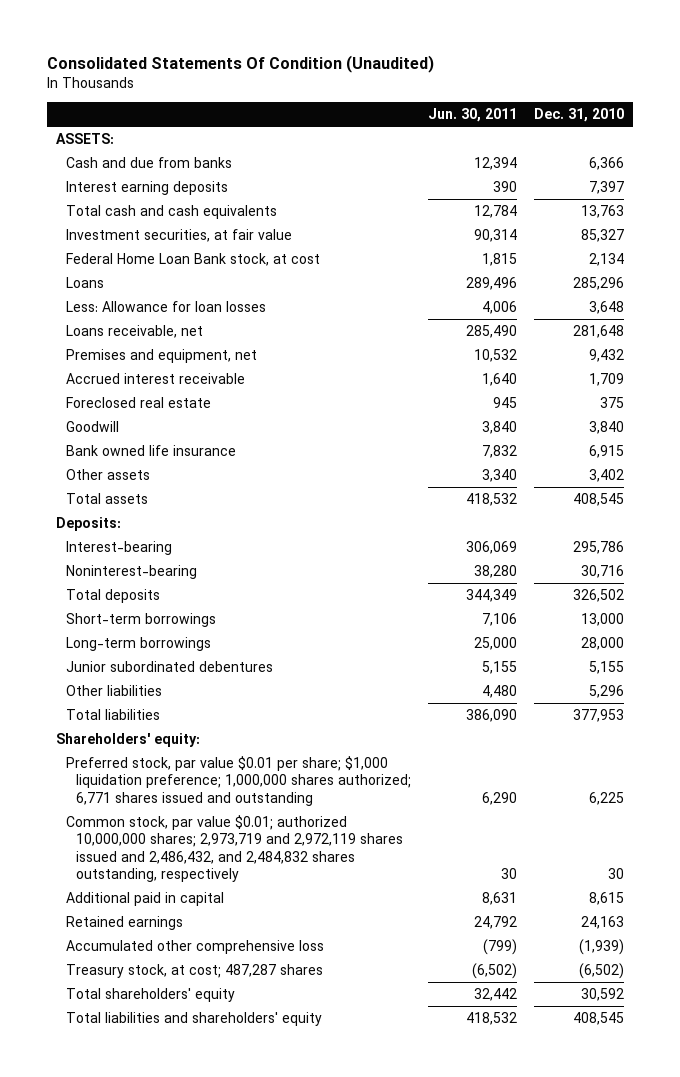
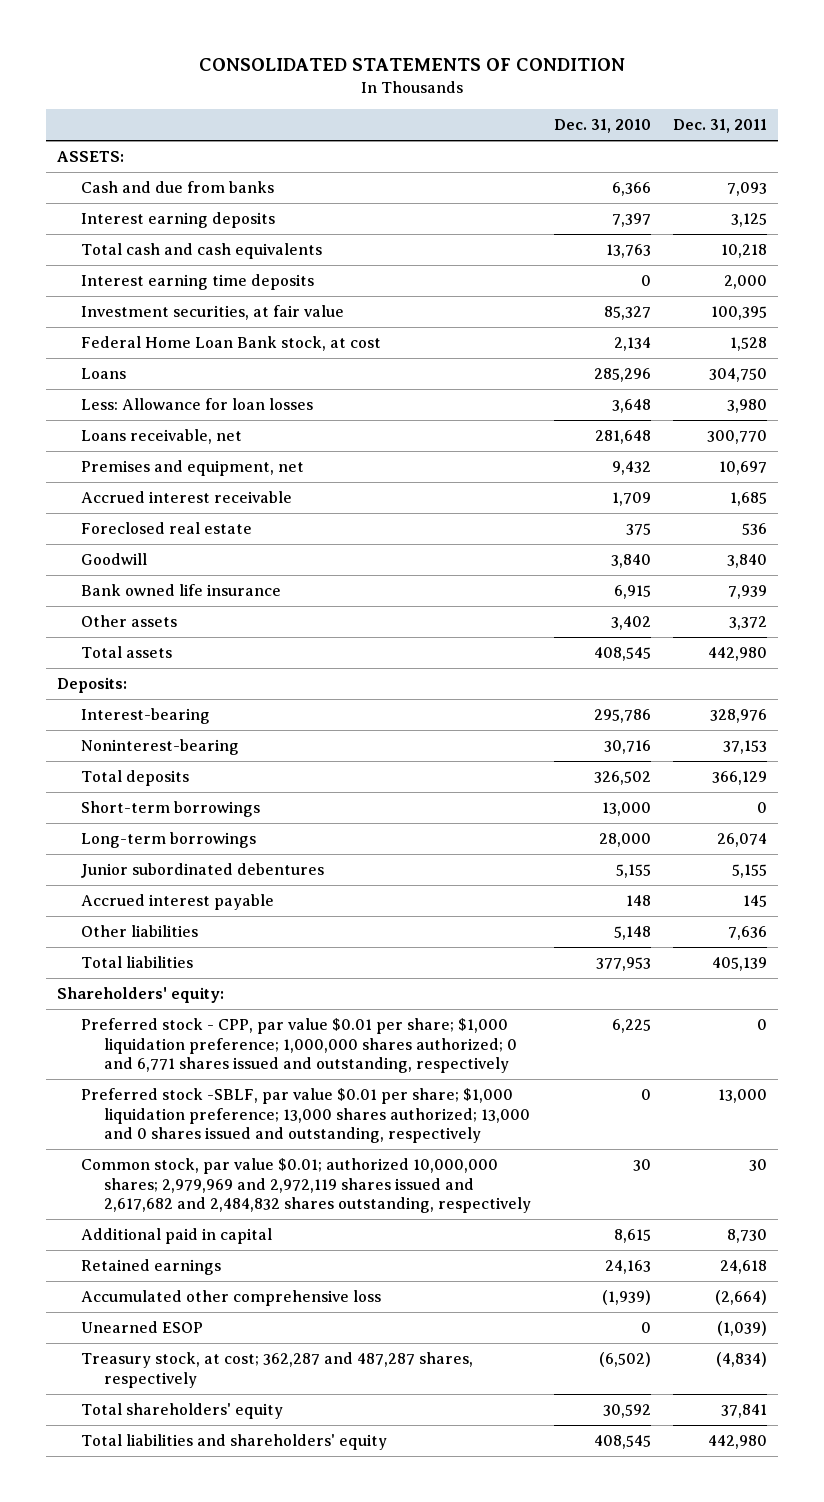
[47,55,435,74] Consolidated Statements Of Condition (Unaudited) -> [199,57,626,71] CONSOLIDATED STATEMENTS OF CONDITION
[428,108,518,123] Jun. 30, 2011 -> none
none -> [673,119,768,134] Dec. 31, 2011
none -> [80,274,314,291] Interest earning time deposits
none -> [80,894,274,911] Accrued interest payable
[589,685,625,699] 5,296 -> [613,926,651,941] 5,148
[65,756,412,806] Preferred stock, par value $0.01 per share; $1,000 liquidation preference; 1,000,000 shares authorized; 6,771 shares issued and outstanding -> [80,1018,518,1074] Preferred stock - CPP, par value $0.01 per share; $1,000 liquidation preference; 1,000,000 shares authorized; 0 and 6,771 shares issued and outstanding, respectively
none -> [80,1088,531,1144] Preferred stock -SBLF, par value $0.01 per share; $1,000 liquidation preference; 13,000 shares authorized; 13,000 and 0 shares issued and outstanding, respectively
[65,815,404,882] Common stock, par value $0.01; authorized 10,000,000 shares; 2,973,719 and 2,972,119 shares issued and 2,486,432, and 2,484,832 shares outstanding, respectively -> [80,1158,532,1214] Common stock, par value $0.01; authorized 10,000,000 shares; 2,979,969 and 2,972,119 shares issued and 2,617,682 and 2,484,832 shares outstanding, respectively
none -> [80,1321,203,1334] Unearned ESOP
[65,964,323,979] Treasury stock, at cost; 487,287 shares -> [80,1352,473,1388] Treasury stock, at cost; 362,287 and 487,287 shares, respectively

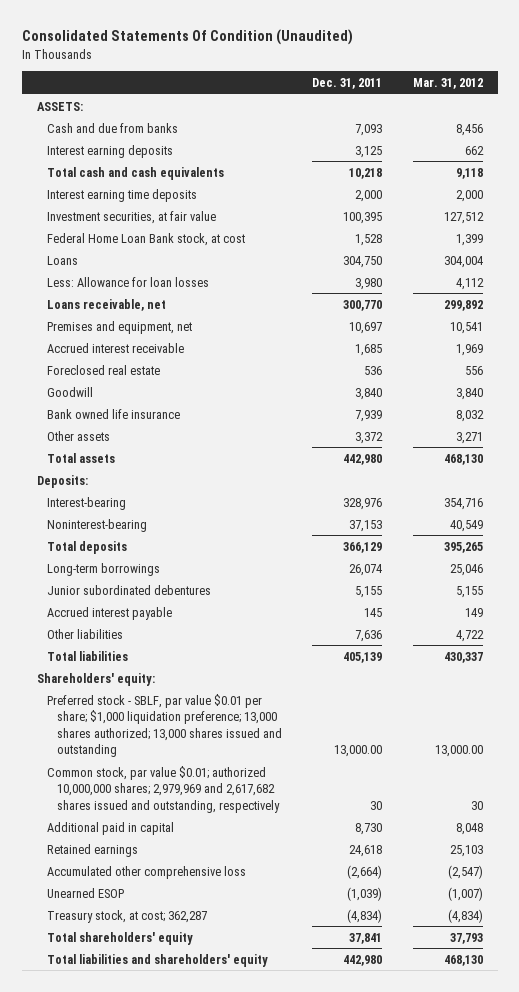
[199,57,626,71] CONSOLIDATED STATEMENTS OF CONDITION -> [21,29,353,46] Consolidated Statements Of Condition (Unaudited)
[553,119,651,134] Dec. 31, 2010 -> none
none -> [412,78,483,90] Mar. 31, 2012
[80,801,260,818] Short-term borrowings -> none
[80,1018,518,1074] Preferred stock - CPP, par value $0.01 per share; $1,000 liquidation preference; 1,000,000 shares authorized; 0 and 6,771 shares issued and outstanding, respectively -> none
[80,1088,531,1144] Preferred stock -SBLF, par value $0.01 per share; $1,000 liquidation preference; 13,000 shares authorized; 13,000 and 0 shares issued and outstanding, respectively -> [47,693,283,758] Preferred stock - SBLF, par value $0.01 per share; $1,000 liquidation preference; 13,000 shares authorized; 13,000 shares issued and outstanding
[718,1089,768,1104] 13,000 -> [334,745,383,758] 13,000.00
[80,1158,532,1214] Common stock, par value $0.01; authorized 10,000,000 shares; 2,979,969 and 2,972,119 shares issued and 2,617,682 and 2,484,832 shares outstanding, respectively -> [47,765,281,813] Common stock, par value $0.01; authorized 10,000,000 shares; 2,979,969 and 2,617,682 shares issued and outstanding, respectively
[80,1352,473,1388] Treasury stock, at cost; 362,287 and 487,287 shares, respectively -> [47,909,208,923] Treasury stock, at cost; 362,287

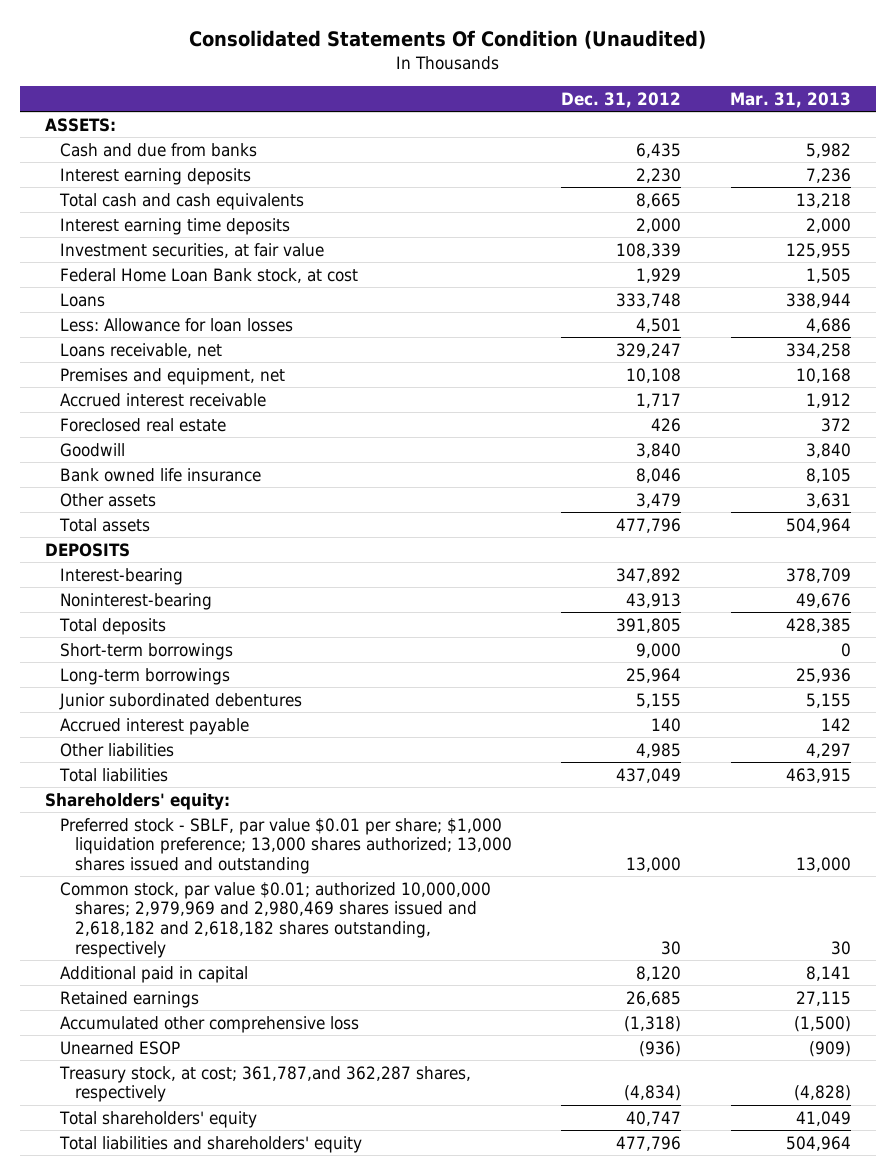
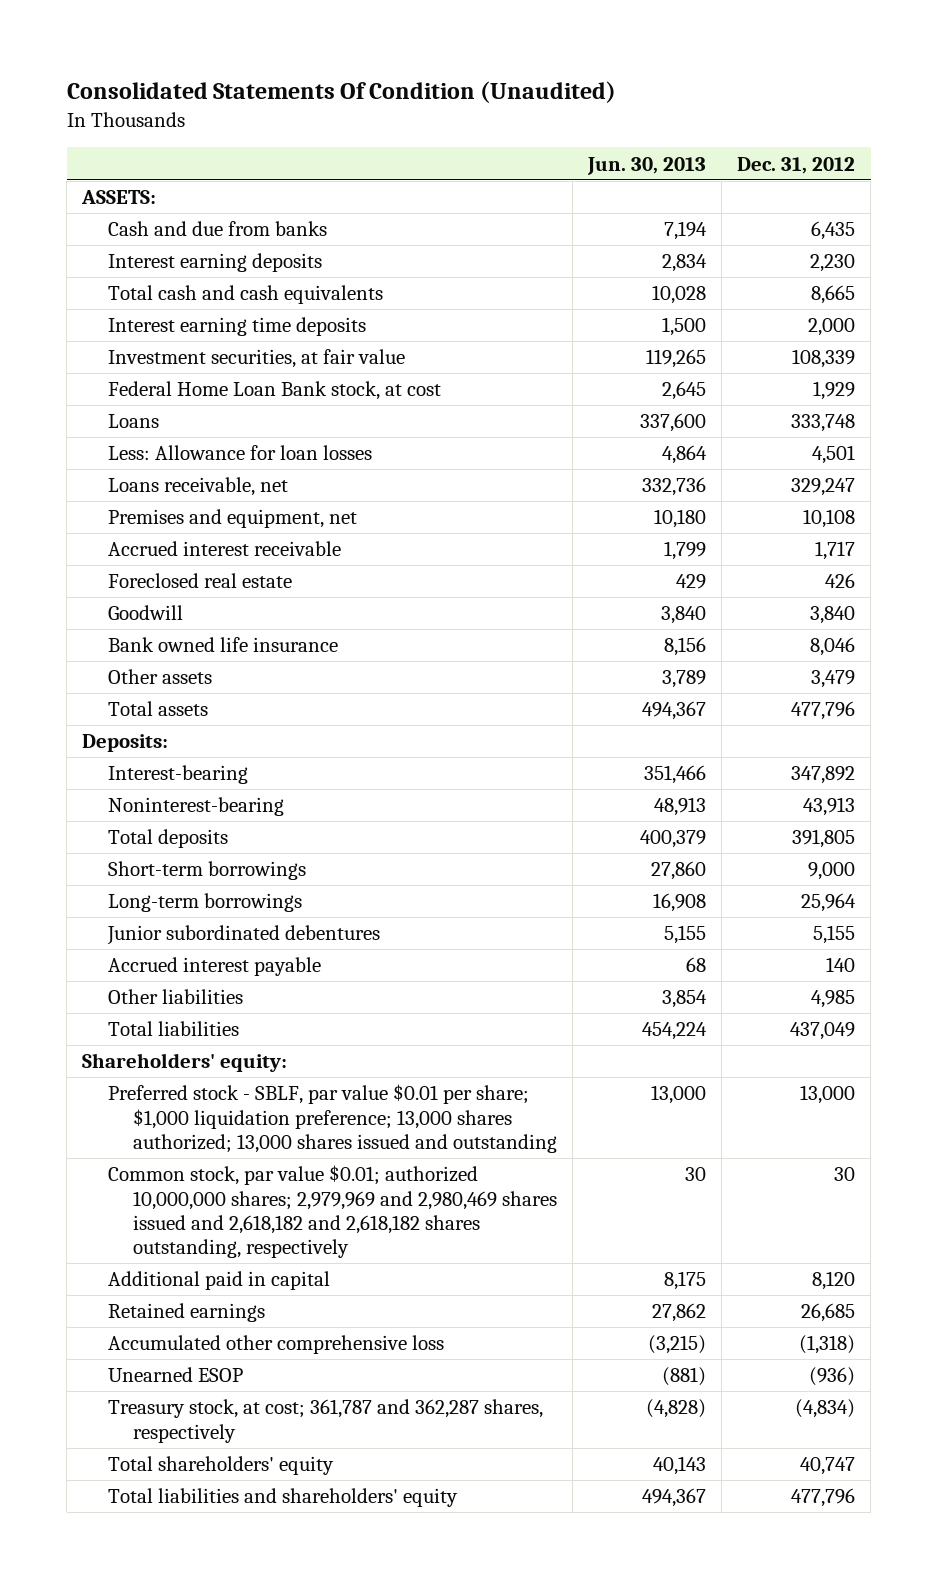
[730,91,852,108] Mar. 31, 2013 -> none
none -> [587,156,707,175] Jun. 30, 2013
[44,542,130,557] DEPOSITS -> [82,734,169,753] Deposits:
[58,1065,471,1103] Treasury stock, at cost; 361,787,and 362,287 shares, respectively -> [107,1399,543,1443] Treasury stock, at cost; 361,787 and 362,287 shares, respectively

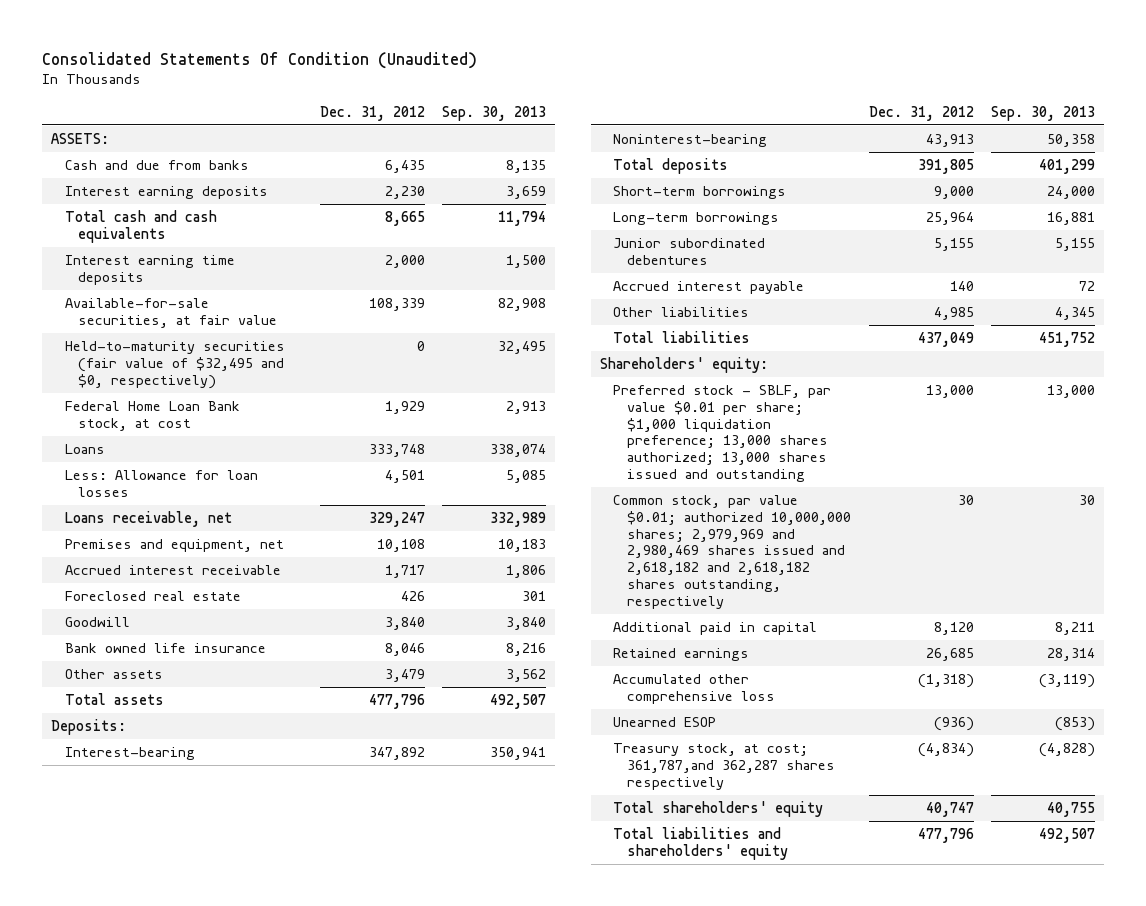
[587,156,707,175] Jun. 30, 2013 -> none
none -> [442,105,547,121] Sep. 30, 2013
[107,349,405,369] Investment securities, at fair value -> [64,298,278,328] Available-for-sale securities, at fair value
none -> [64,341,285,389] Held-to-maturity securities (fair value of $32,495 and $0, respectively)
[107,1399,543,1443] Treasury stock, at cost; 361,787 and 362,287 shares, respectively -> [613,743,835,790] Treasury stock, at cost; 361,787,and 362,287 shares respectively

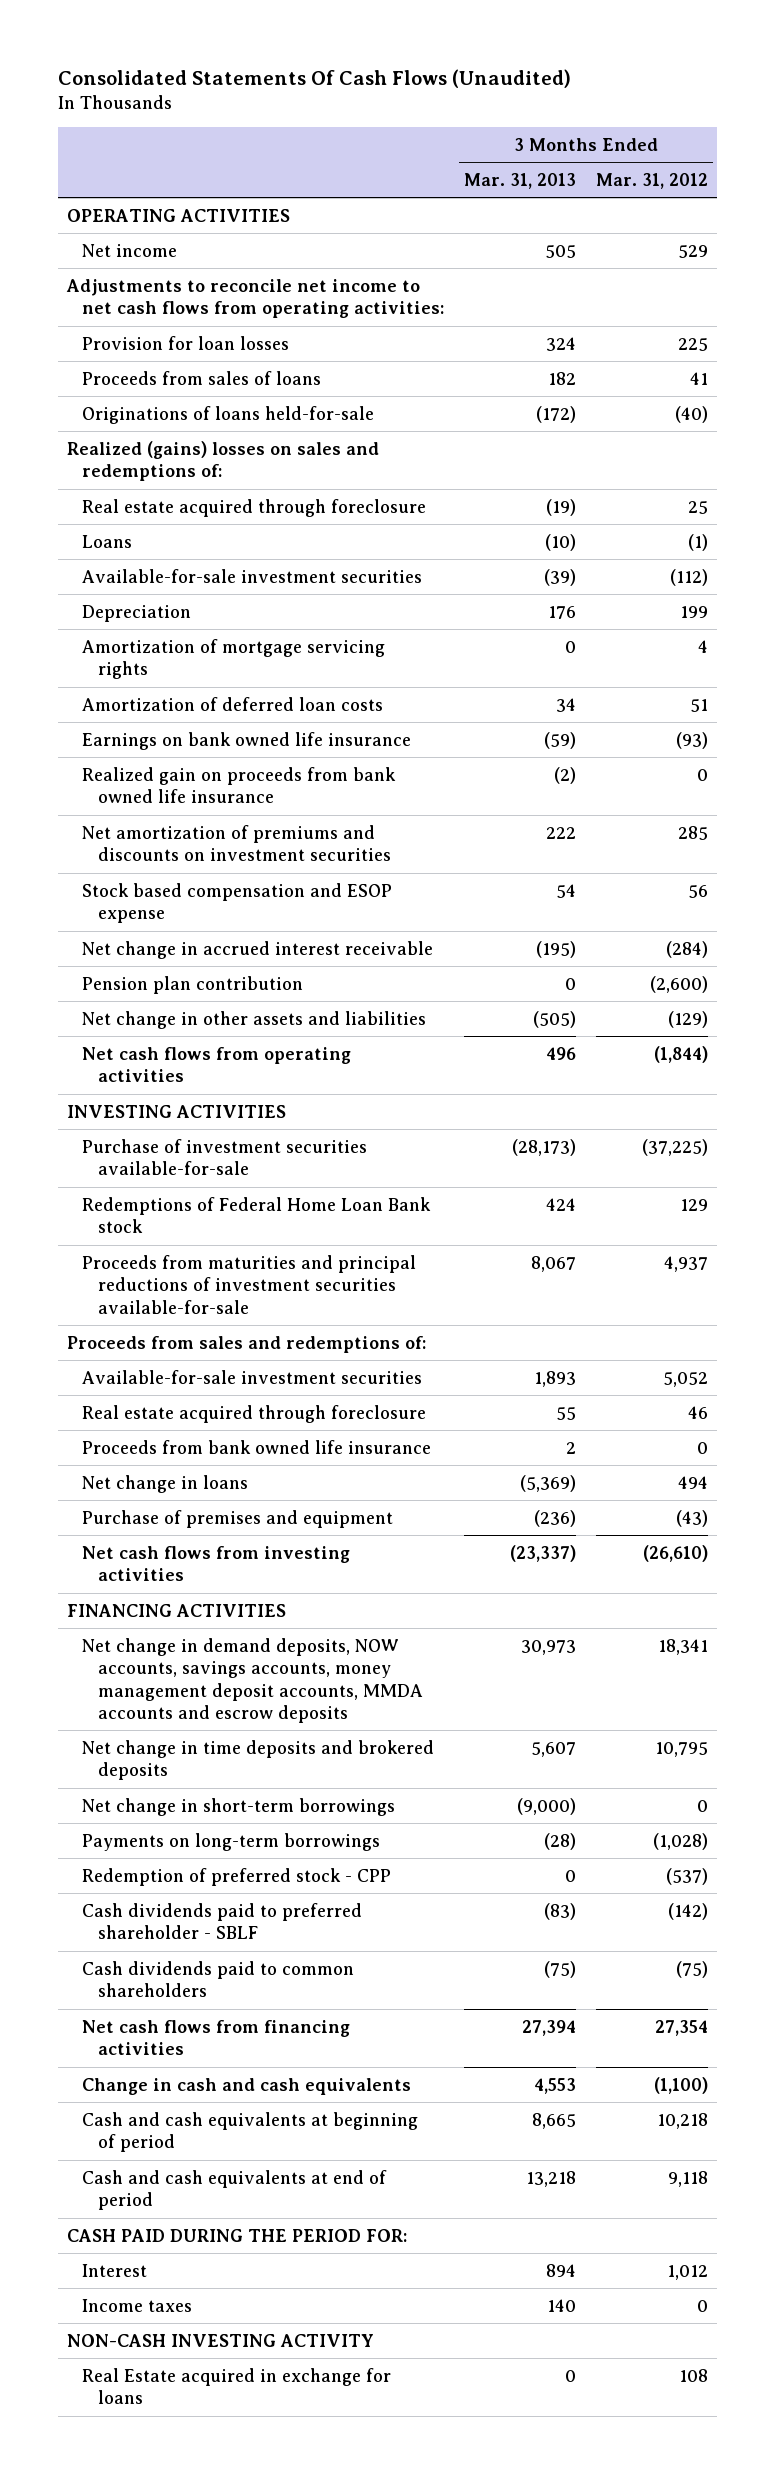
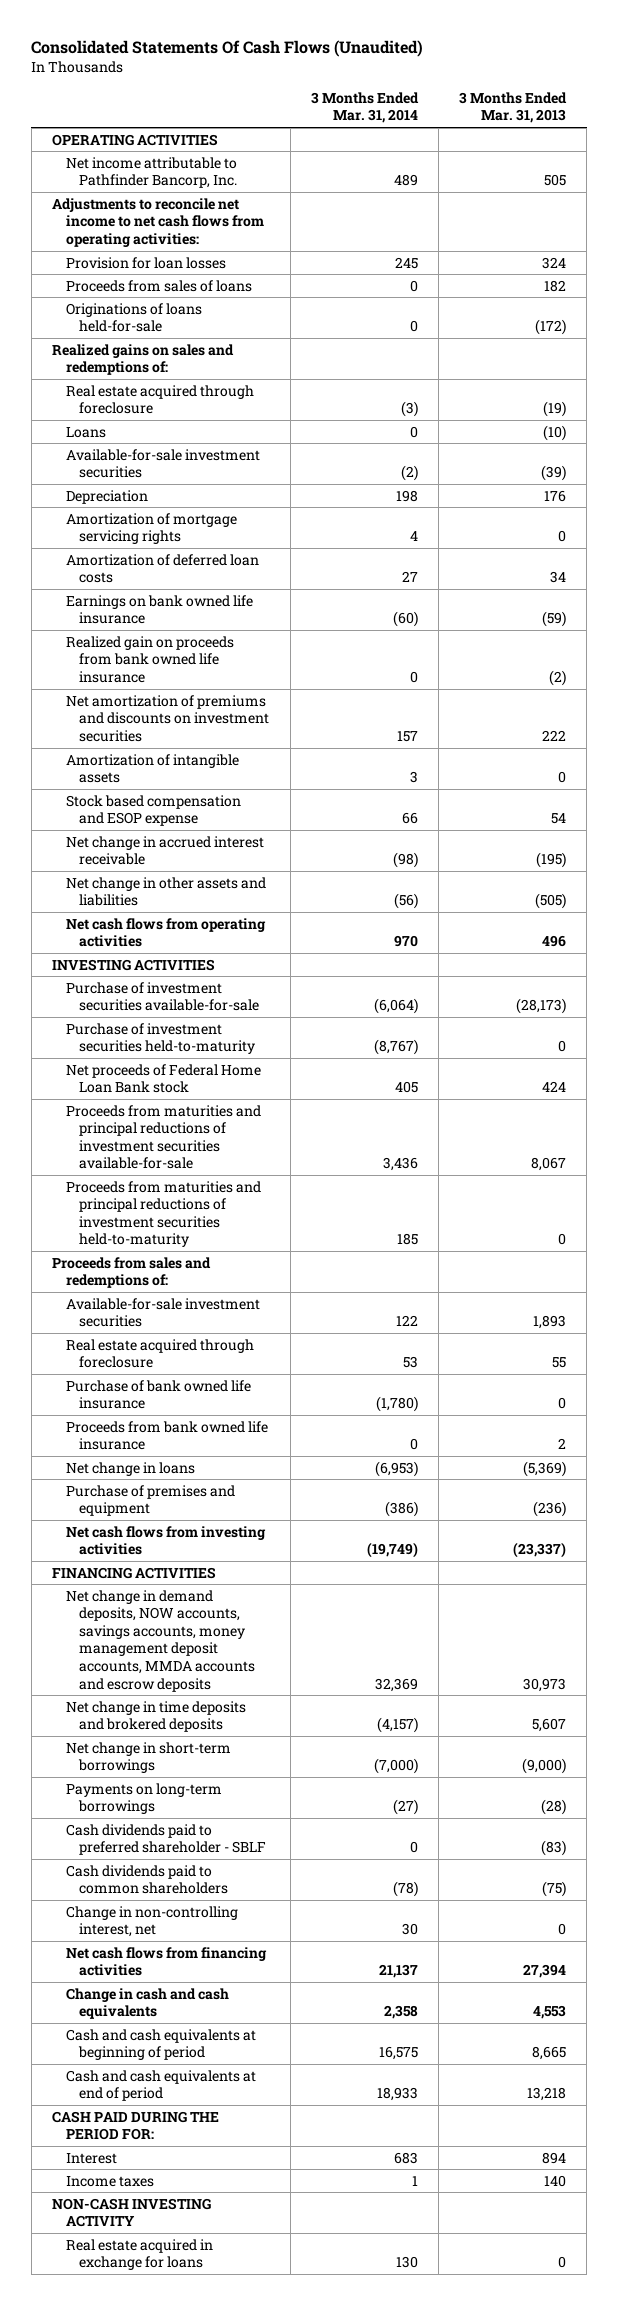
[595,172,708,189] Mar. 31, 2012 -> none
none -> [310,91,419,124] 3 Months Ended Mar. 31, 2014
[82,243,178,257] Net income -> [65,156,238,189] Net income attributable to Pathfinder Bancorp, Inc.
[67,440,380,482] Realized (gains) losses on sales and redemptions of: -> [52,343,235,376] Realized gains on sales and redemptions of:
none -> [65,753,239,784] Amortization of intangible assets
[82,975,304,994] Pension plan contribution -> none
none -> [65,1022,256,1055] Purchase of investment securities held-to-maturity
[82,1196,432,1234] Redemptions of Federal Home Loan Bank stock -> [65,1063,261,1094] Net proceeds of Federal Home Loan Bank stock
none -> [65,1180,261,1248] Proceeds from maturities and principal reductions of investment securities held-to-maturity
none -> [65,1379,251,1410] Purchase of bank owned life insurance
[82,1867,392,1886] Redemption of preferred stock - CPP -> none
none -> [65,1905,238,1938] Change in non-controlling interest, net
[82,2367,392,2405] Real Estate acquired in exchange for loans -> [65,2238,213,2271] Real estate acquired in exchange for loans

